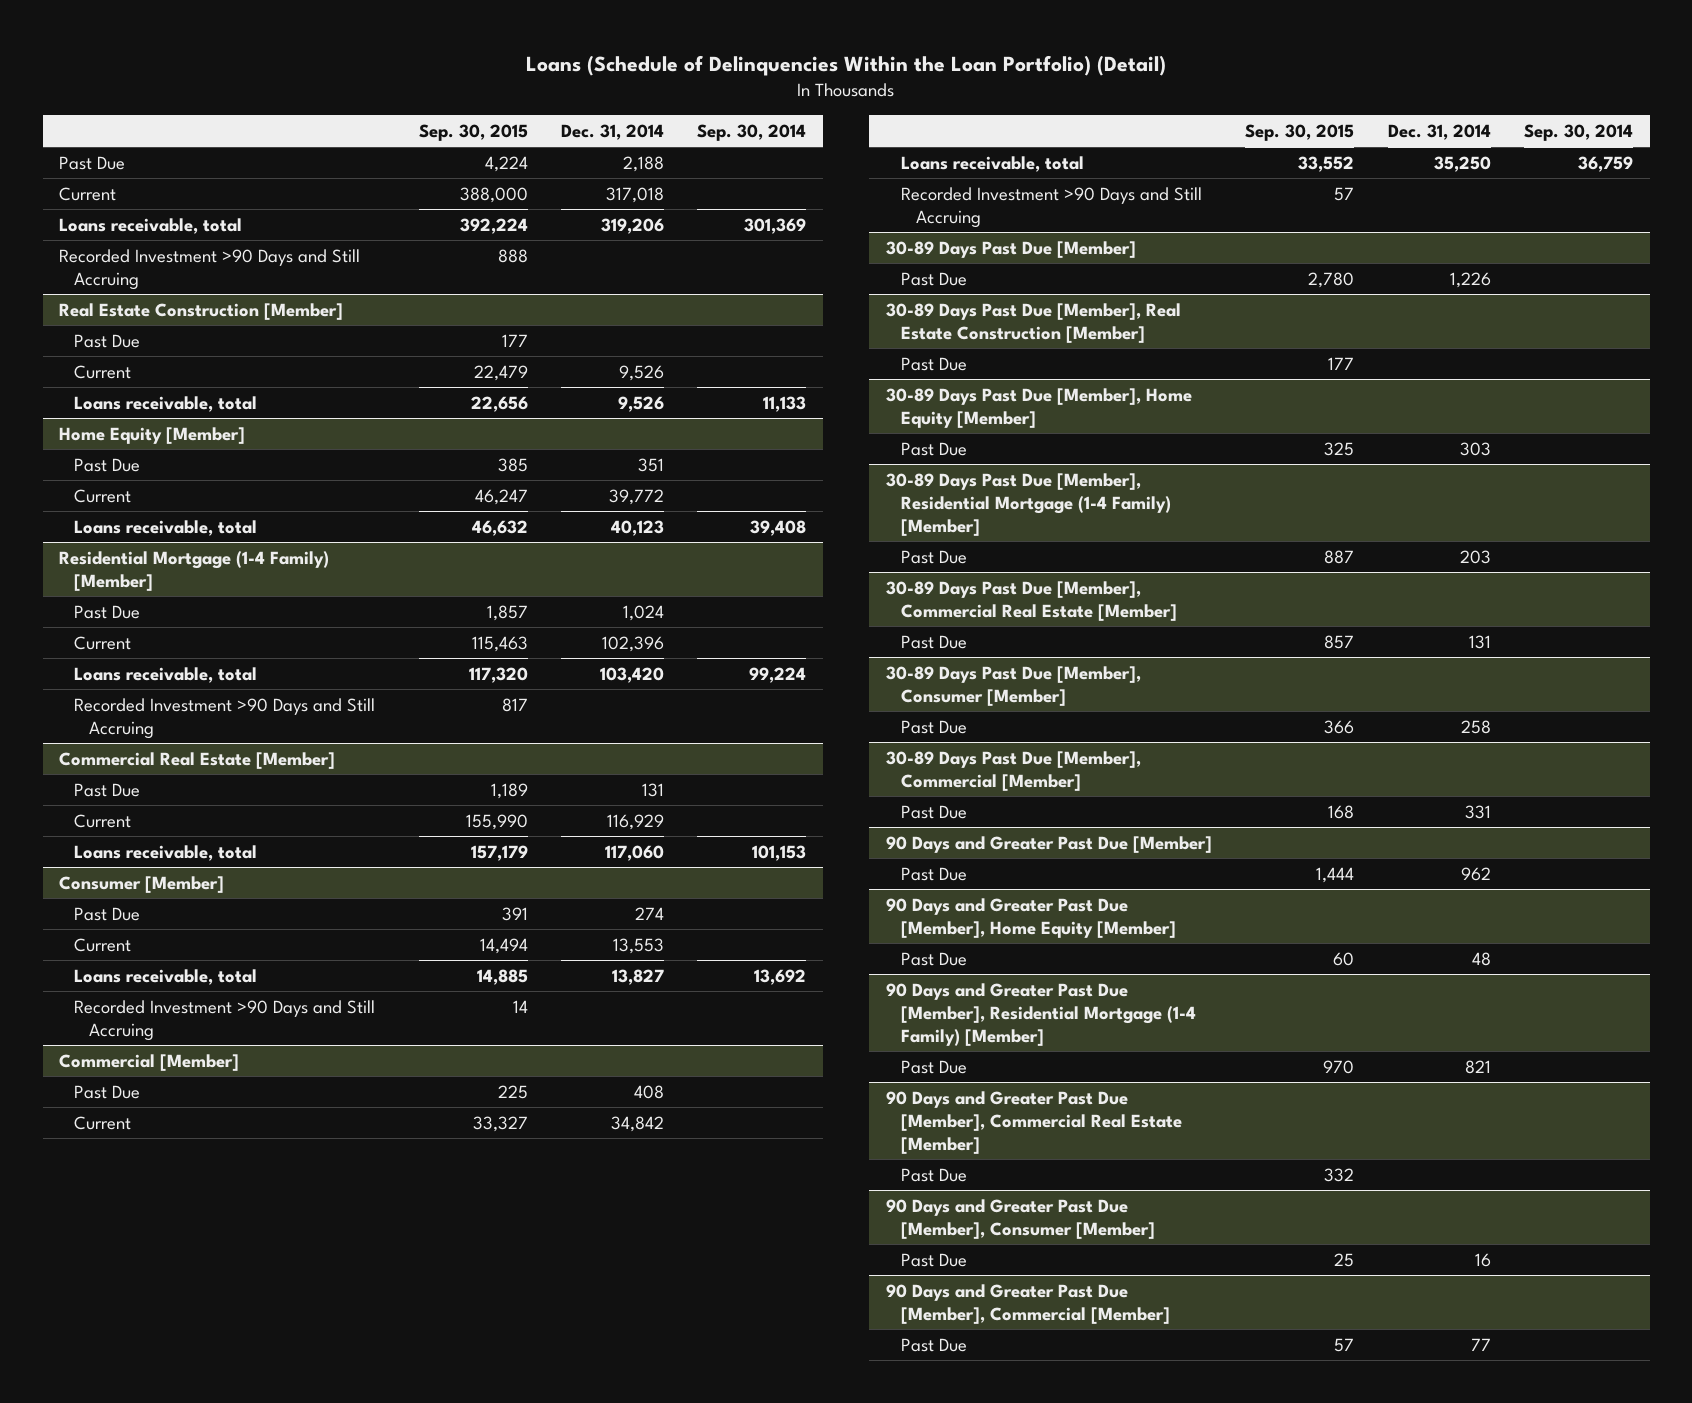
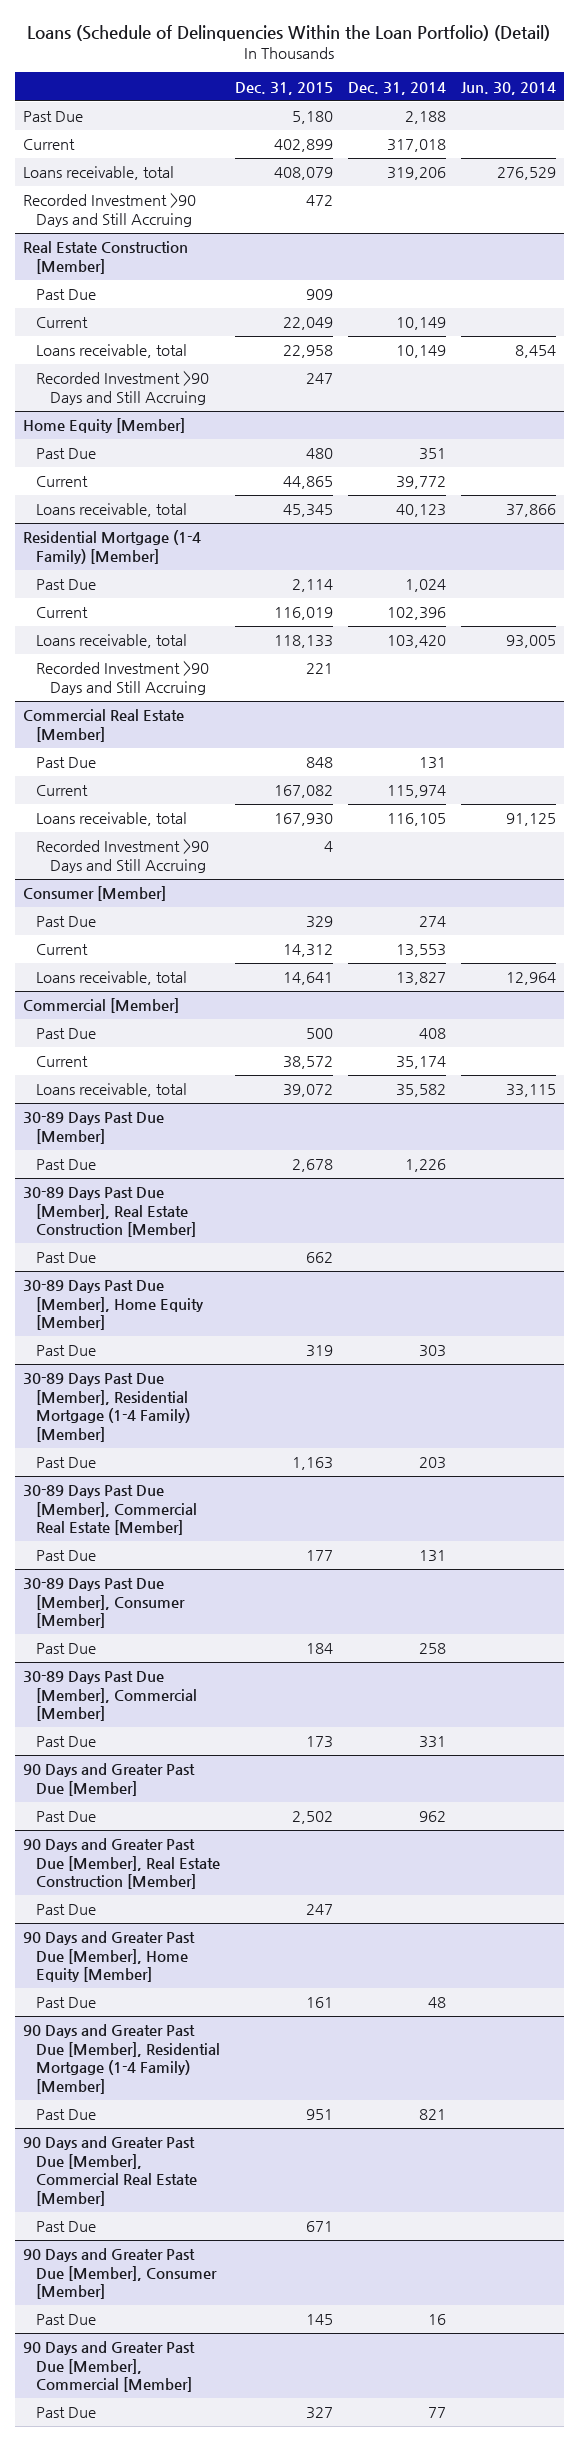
[418,123,528,141] Sep. 30, 2015 -> none
[697,123,807,141] Sep. 30, 2014 -> none
none -> [235,81,334,95] Dec. 31, 2015
none -> [461,81,557,95] Jun. 30, 2014
[618,364,664,381] 9,526 -> [396,317,447,331] 10,149
[617,395,664,412] 9,526 -> [396,345,447,359] 10,149
none -> [36,370,210,405] Recorded Investment >90 Days and Still Accruing
[606,813,664,830] 116,929 -> [387,785,447,799] 115,974
[604,844,664,861] 117,060 -> [387,813,447,827] 116,105
none -> [36,838,210,873] Recorded Investment >90 Days and Still Accruing
[74,999,376,1041] Recorded Investment >90 Days and Still Accruing -> none
[900,186,1202,228] Recorded Investment >90 Days and Still Accruing -> none
[610,1115,664,1132] 34,842 -> [396,1056,447,1070] 35,174
[1433,155,1491,172] 35,250 -> [396,1084,447,1098] 35,582
none -> [22,1838,221,1890] 90 Days and Greater Past Due [Member], Real Estate Construction [Member]
none -> [36,1904,97,1916] Past Due

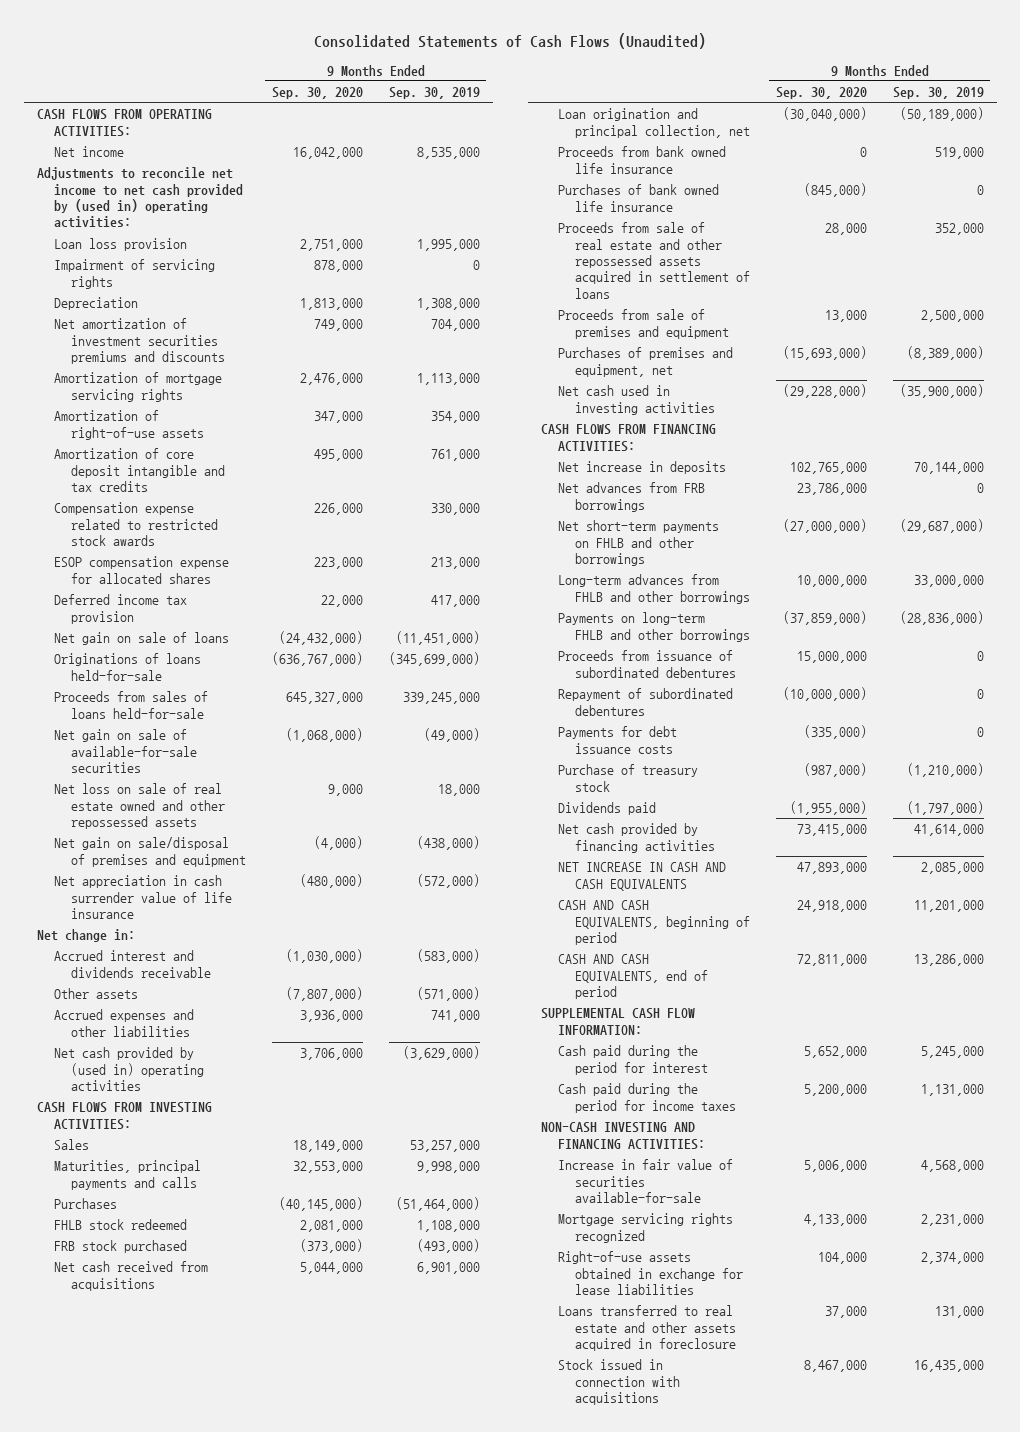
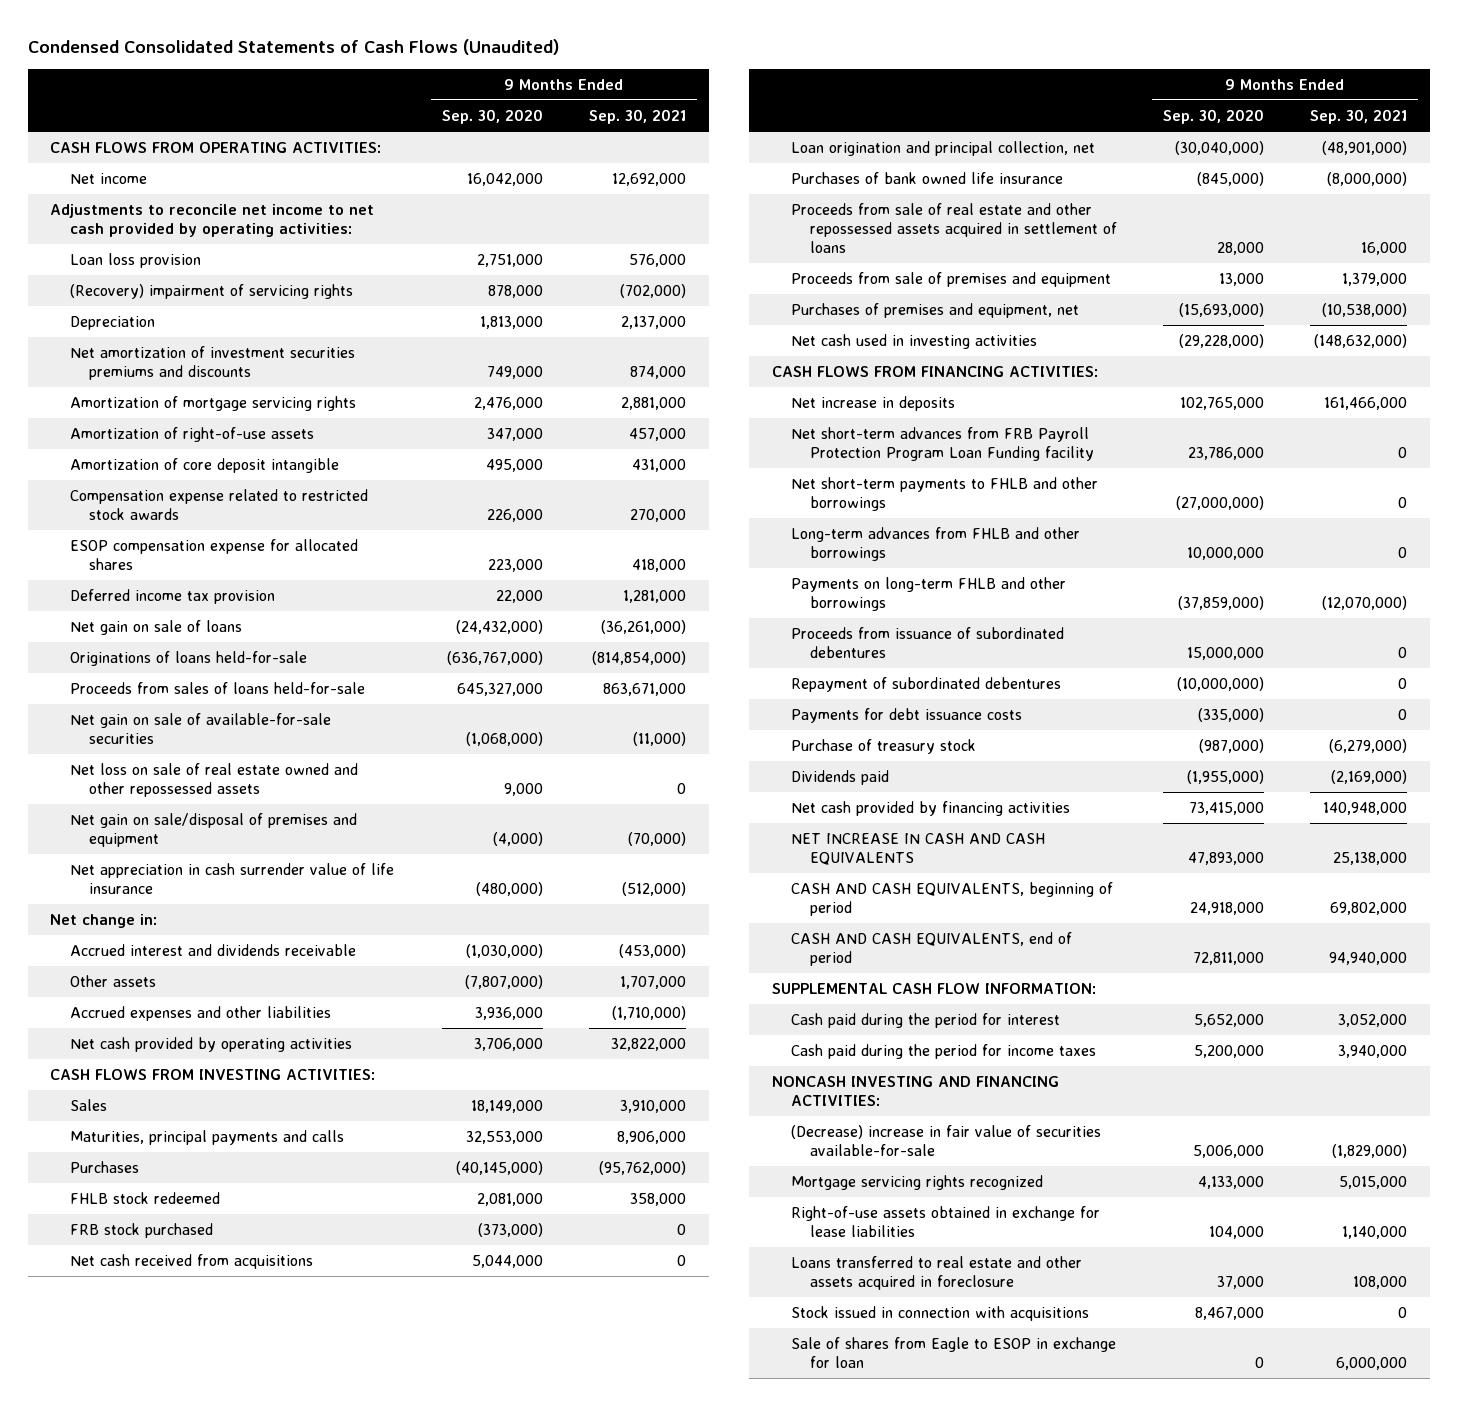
[314,32,707,49] Consolidated Statements of Cash Flows (Unaudited) -> [27,38,559,55] Condensed Consolidated Statements of Cash Flows (Unaudited)
[388,87,480,100] Sep. 30, 2019 -> none
none -> [588,108,686,124] Sep. 30, 2021
[36,167,243,229] Adjustments to reconcile net income to net cash provided by (used in) operating activities: -> [50,204,375,238] Adjustments to reconcile net income to net cash provided by operating activities:
[53,259,215,289] Impairment of servicing rights -> [69,284,353,300] (Recovery) impairment of servicing rights
[53,448,225,492] Amortization of core deposit intangible and tax credits -> [69,458,339,474] Amortization of core deposit intangible
[53,1047,204,1091] Net cash provided by (used in) operating activities -> [69,1037,352,1053] Net cash provided by operating activities
[557,146,726,174] Proceeds from bank owned life insurance -> none
[557,482,705,512] Net advances from FRB borrowings -> [790,427,1095,462] Net short-term advances from FRB Payroll Protection Program Loan Funding facility
[557,520,719,566] Net short-term payments on FHLB and other borrowings -> [790,477,1098,512] Net short-term payments to FHLB and other borrowings
[540,1122,705,1150] NON-CASH INVESTING AND FINANCING ACTIVITIES: -> [771,1076,1059,1107] NONCASH INVESTING AND FINANCING ACTIVITIES:
[557,1159,733,1203] Increase in fair value of securities available-for-sale -> [790,1125,1101,1157] (Decrease) increase in fair value of securities available-for-sale
none -> [790,1337,1116,1369] Sale of shares from Eagle to ESOP in exchange for loan

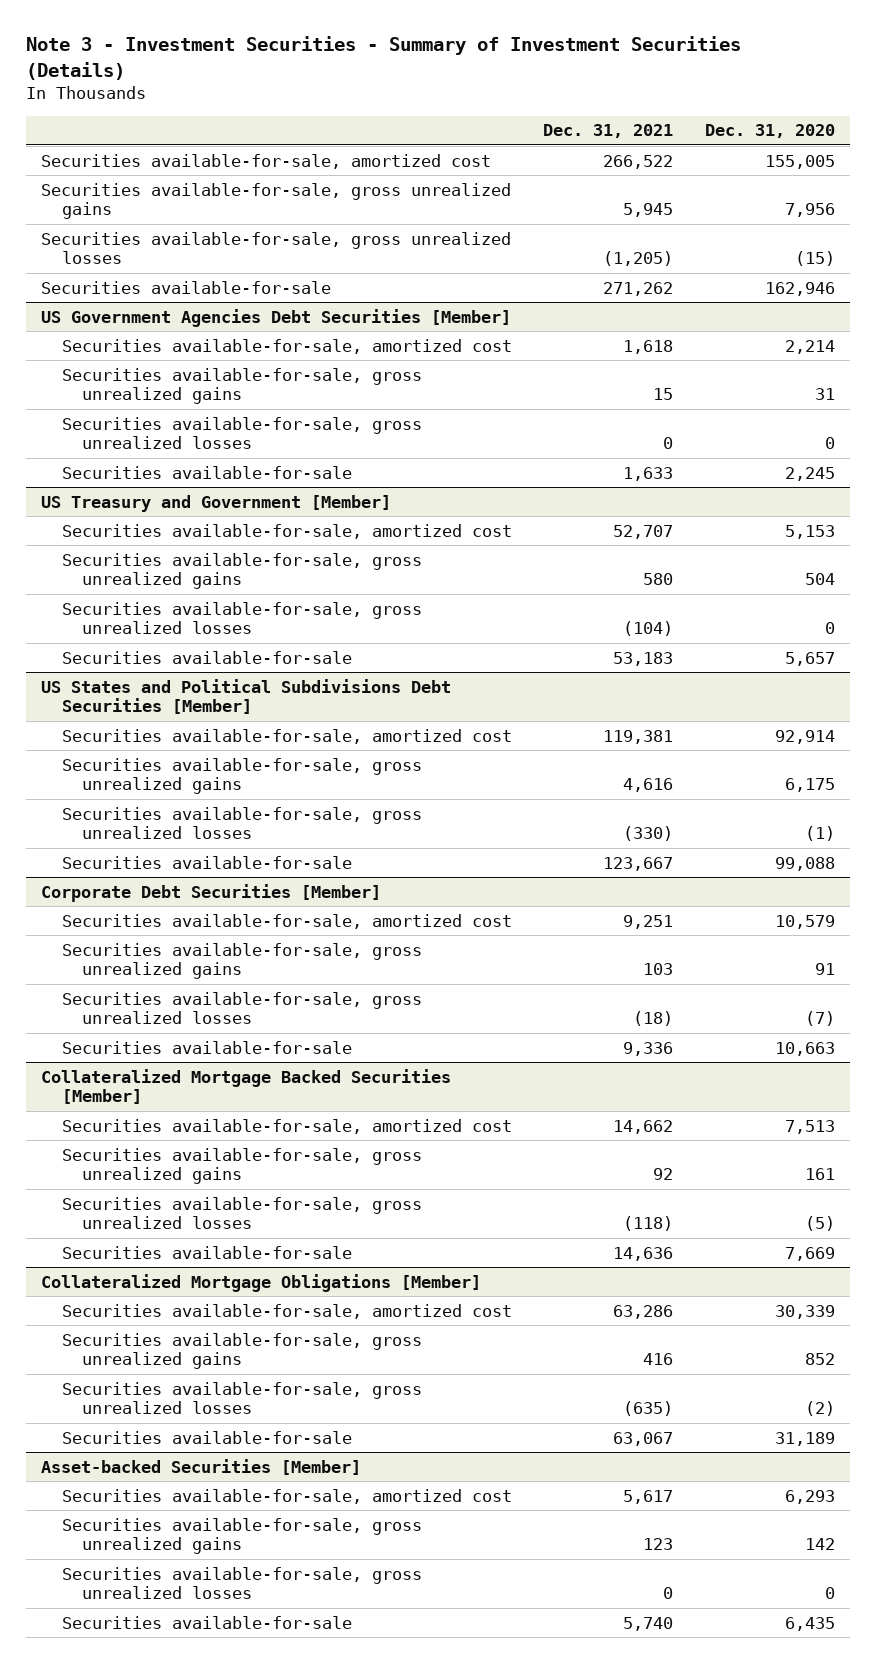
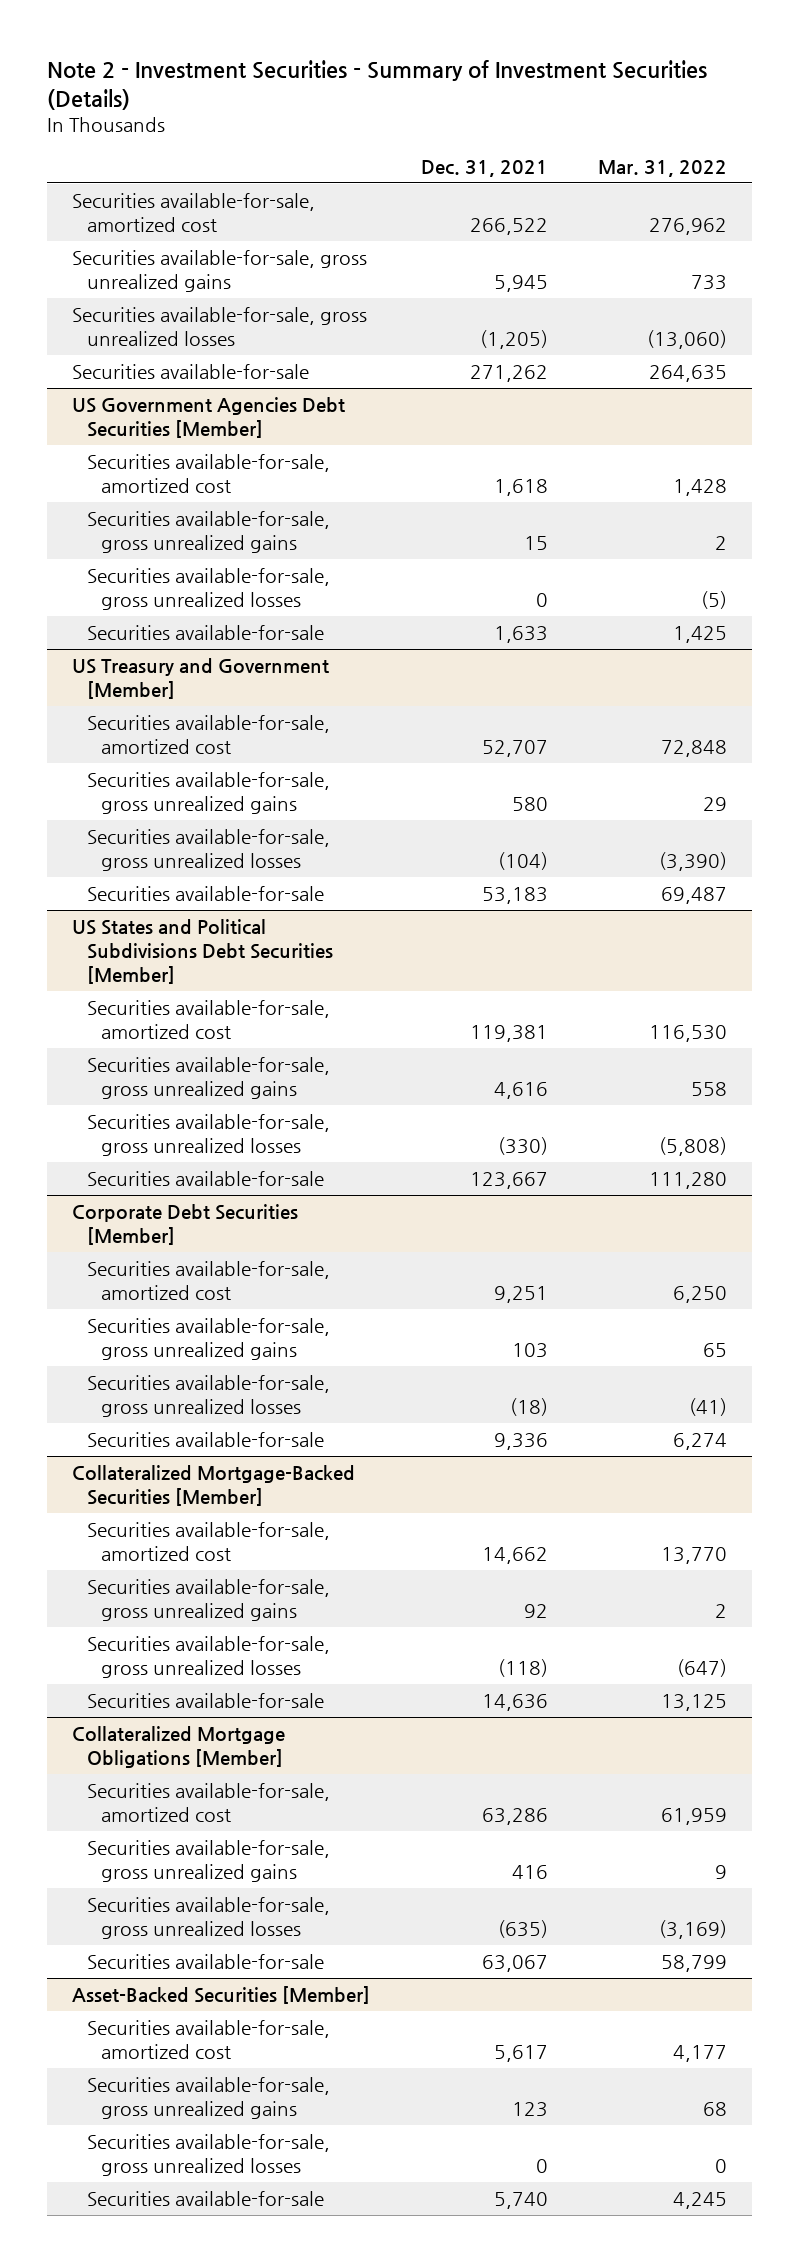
[25,36,741,81] Note 3 - Investment Securities - Summary of Investment Securities (Details) -> [47,59,708,110] Note 2 - Investment Securities - Summary of Investment Securities (Details)
[704,124,835,139] Dec. 31, 2020 -> none
none -> [597,159,727,177] Mar. 31, 2022
[41,1068,452,1105] Collateralized Mortgage Backed Securities [Member] -> [72,1465,356,1506] Collateralized Mortgage-Backed Securities [Member]
[41,1458,362,1475] Asset-backed Securities [Member] -> [72,1986,371,2005] Asset-Backed Securities [Member]

